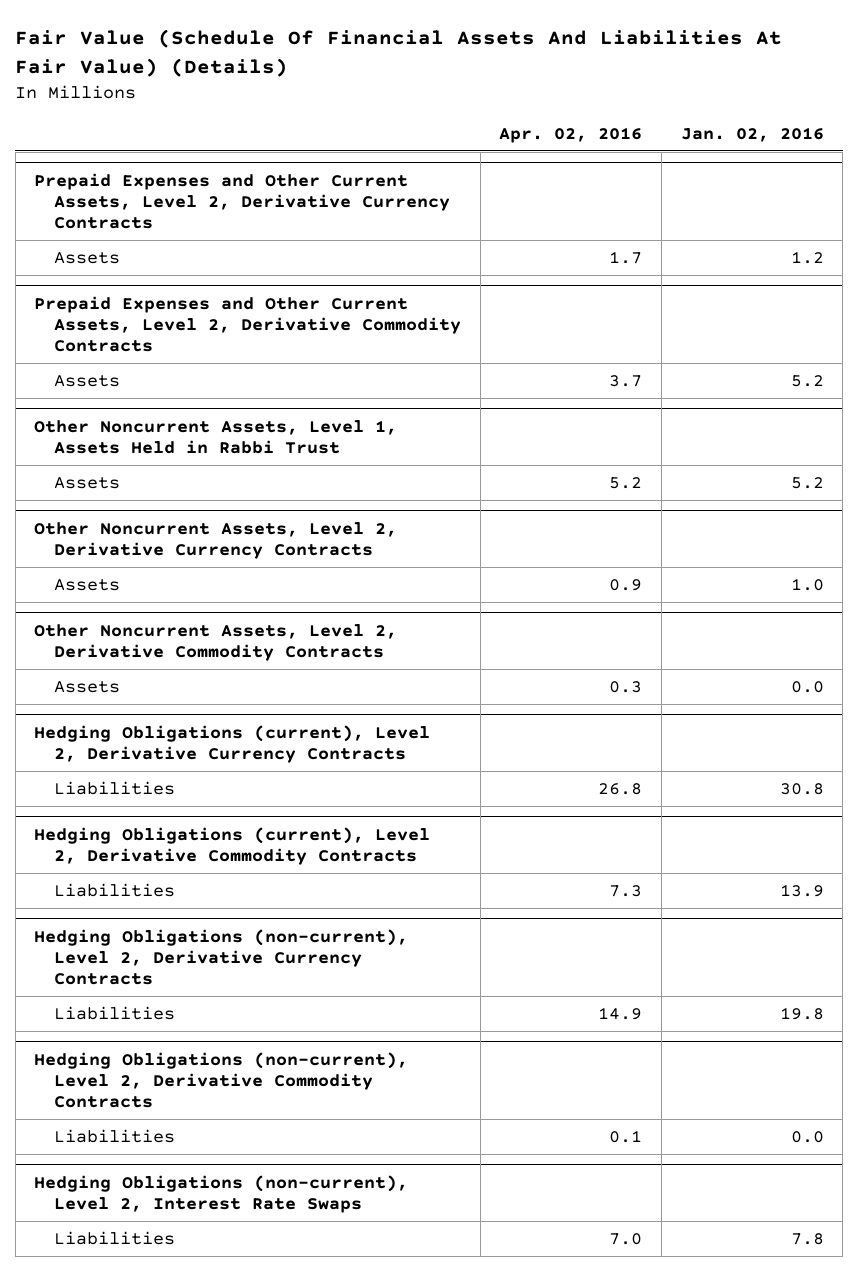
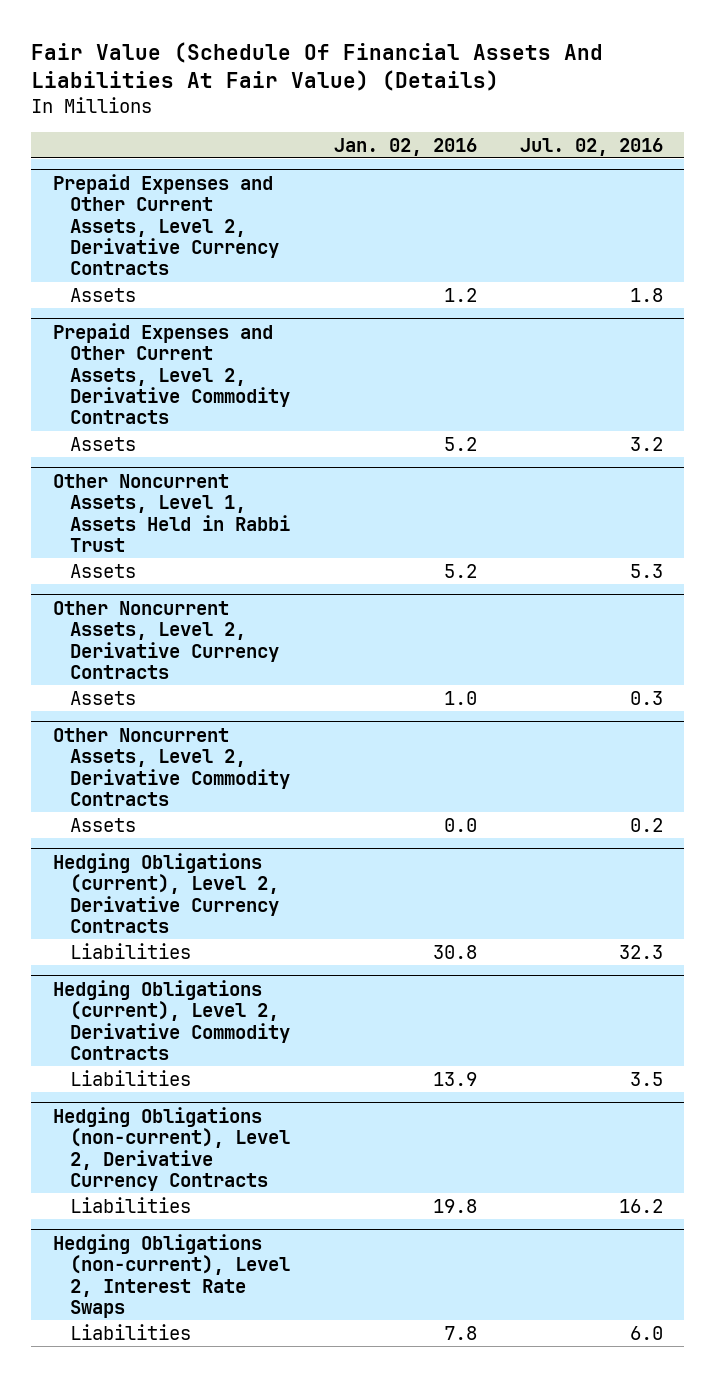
[499,126,643,143] Apr. 02, 2016 -> none
none -> [519,137,663,156] Jul. 02, 2016
[34,1051,409,1109] Hedging Obligations (non-current), Level 2, Derivative Commodity Contracts -> none
[53,1128,175,1143] Liabilities -> none

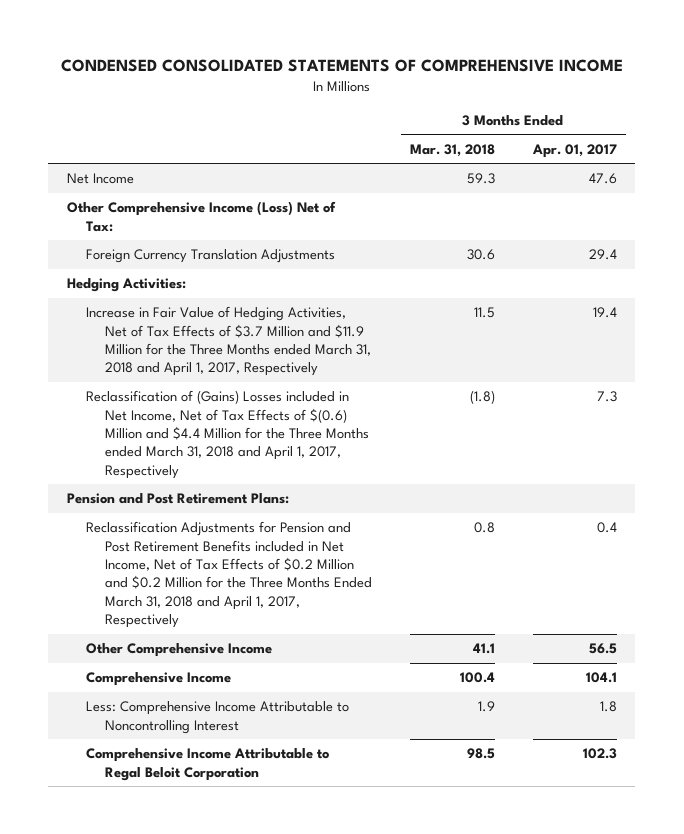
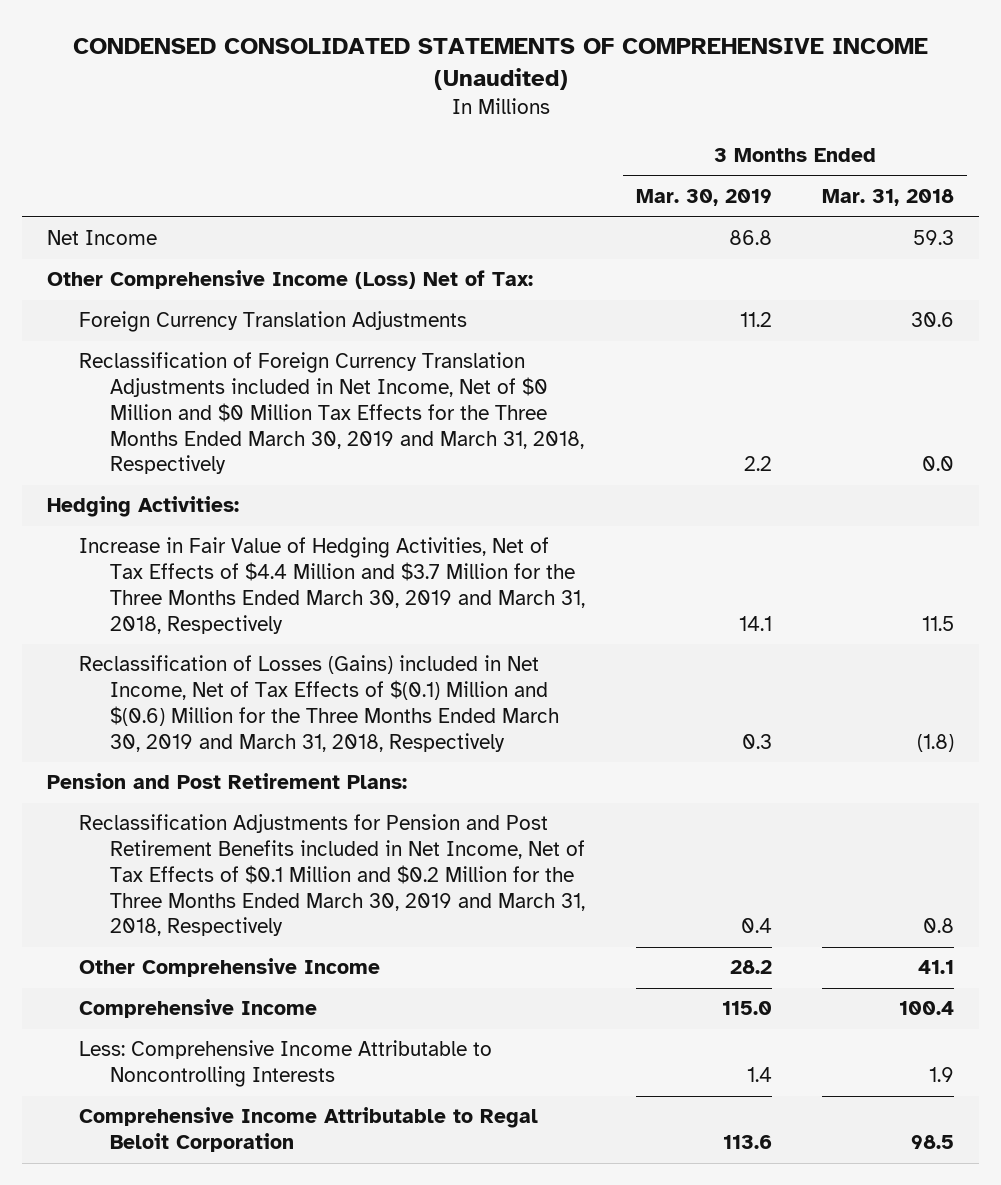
[60,59,623,73] CONDENSED CONSOLIDATED STATEMENTS OF COMPREHENSIVE INCOME -> [72,38,928,91] CONDENSED CONSOLIDATED STATEMENTS OF COMPREHENSIVE INCOME (Unaudited)
[531,143,617,158] Apr. 01, 2017 -> none
none -> [635,189,772,207] Mar. 30, 2019
none -> [78,352,585,475] Reclassification of Foreign Currency Translation Adjustments included in Net Income, Net of $0 Million and $0 Million Tax Effects for the Three Months Ended March 30, 2019 and March 31, 2018, Respectively
[86,306,372,377] Increase in Fair Value of Hedging Activities, Net of Tax Effects of $3.7 Million and $11.9 Million for the Three Months ended March 31, 2018 and April 1, 2017, Respectively -> [78,537,586,634] Increase in Fair Value of Hedging Activities, Net of Tax Effects of $4.4 Million and $3.7 Million for the Three Months Ended March 30, 2019 and March 31, 2018, Respectively
[86,390,370,479] Reclassification of (Gains) Losses included in Net Income, Net of Tax Effects of $(0.6) Million and $4.4 Million for the Three Months ended March 31, 2018 and April 1, 2017, Respectively -> [78,655,560,752] Reclassification of Losses (Gains) included in Net Income, Net of Tax Effects of $(0.1) Million and $(0.6) Million for the Three Months Ended March 30, 2019 and March 31, 2018, Respectively
[86,521,373,628] Reclassification Adjustments for Pension and Post Retirement Benefits included in Net Income, Net of Tax Effects of $0.2 Million and $0.2 Million for the Three Months Ended March 31, 2018 and April 1, 2017, Respectively -> [78,814,586,937] Reclassification Adjustments for Pension and Post Retirement Benefits included in Net Income, Net of Tax Effects of $0.1 Million and $0.2 Million for the Three Months Ended March 30, 2019 and March 31, 2018, Respectively
[86,701,350,734] Less: Comprehensive Income Attributable to Noncontrolling Interest -> [78,1040,492,1088] Less: Comprehensive Income Attributable to Noncontrolling Interests

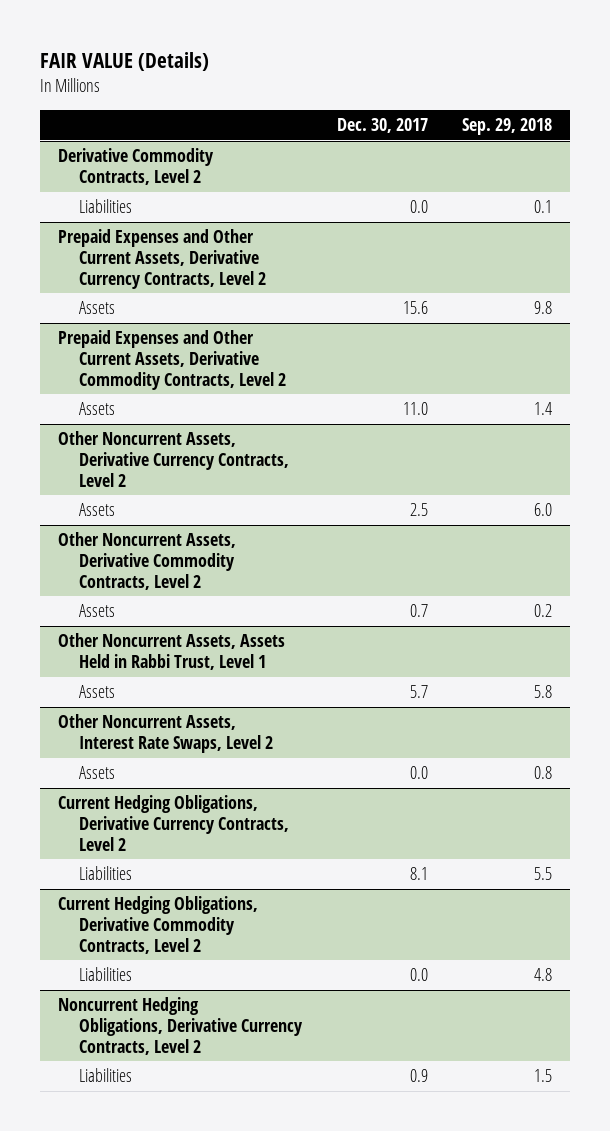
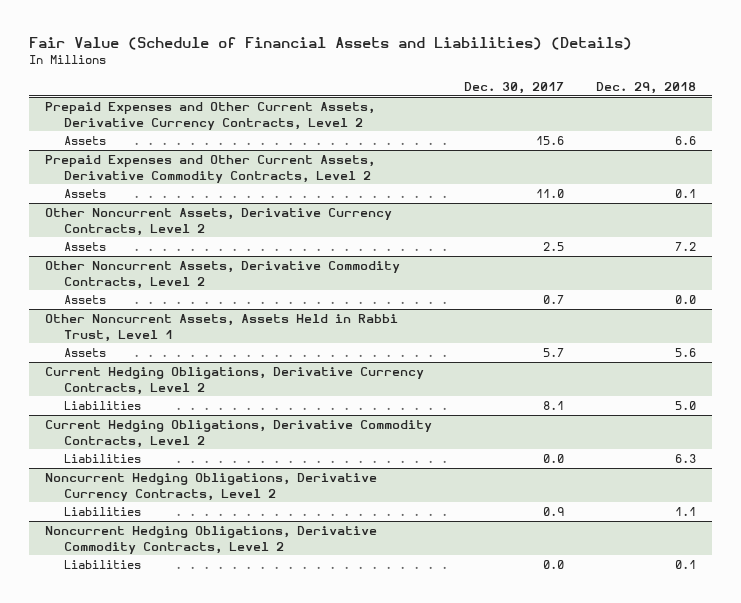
[40,52,210,72] FAIR VALUE (Details) -> [28,36,632,50] Fair Value (Schedule of Financial Assets and Liabilities) (Details)
[462,118,553,136] Sep. 29, 2018 -> none
none -> [596,81,697,94] Dec. 29, 2018
[57,148,214,186] Derivative Commodity Contracts, Level 2 -> none
[78,199,132,214] Liabilities -> none
[57,714,273,754] Other Noncurrent Assets, Interest Rate Swaps, Level 2 -> none
[78,766,115,780] Assets -> none
none -> [44,526,377,554] Noncurrent Hedging Obligations, Derivative Commodity Contracts, Level 2
none -> [64,560,142,570] Liabilities

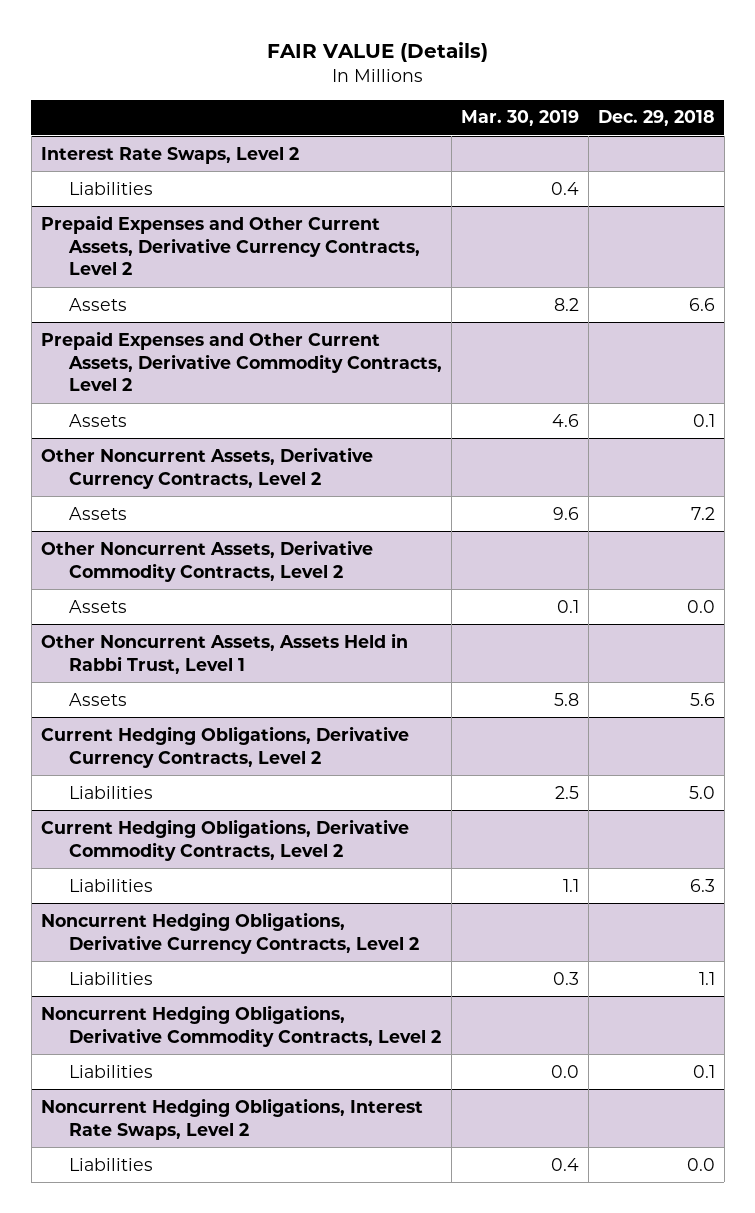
[28,36,632,50] Fair Value (Schedule of Financial Assets and Liabilities) (Details) -> [266,42,488,63] FAIR VALUE (Details)
[464,81,565,94] Dec. 30, 2017 -> none
none -> [460,110,579,127] Mar. 30, 2019
none -> [40,146,299,164] Interest Rate Swaps, Level 2
none -> [68,181,153,195] Liabilities
none -> [40,1097,423,1140] Noncurrent Hedging Obligations, Interest Rate Swaps, Level 2
none -> [68,1157,153,1171] Liabilities

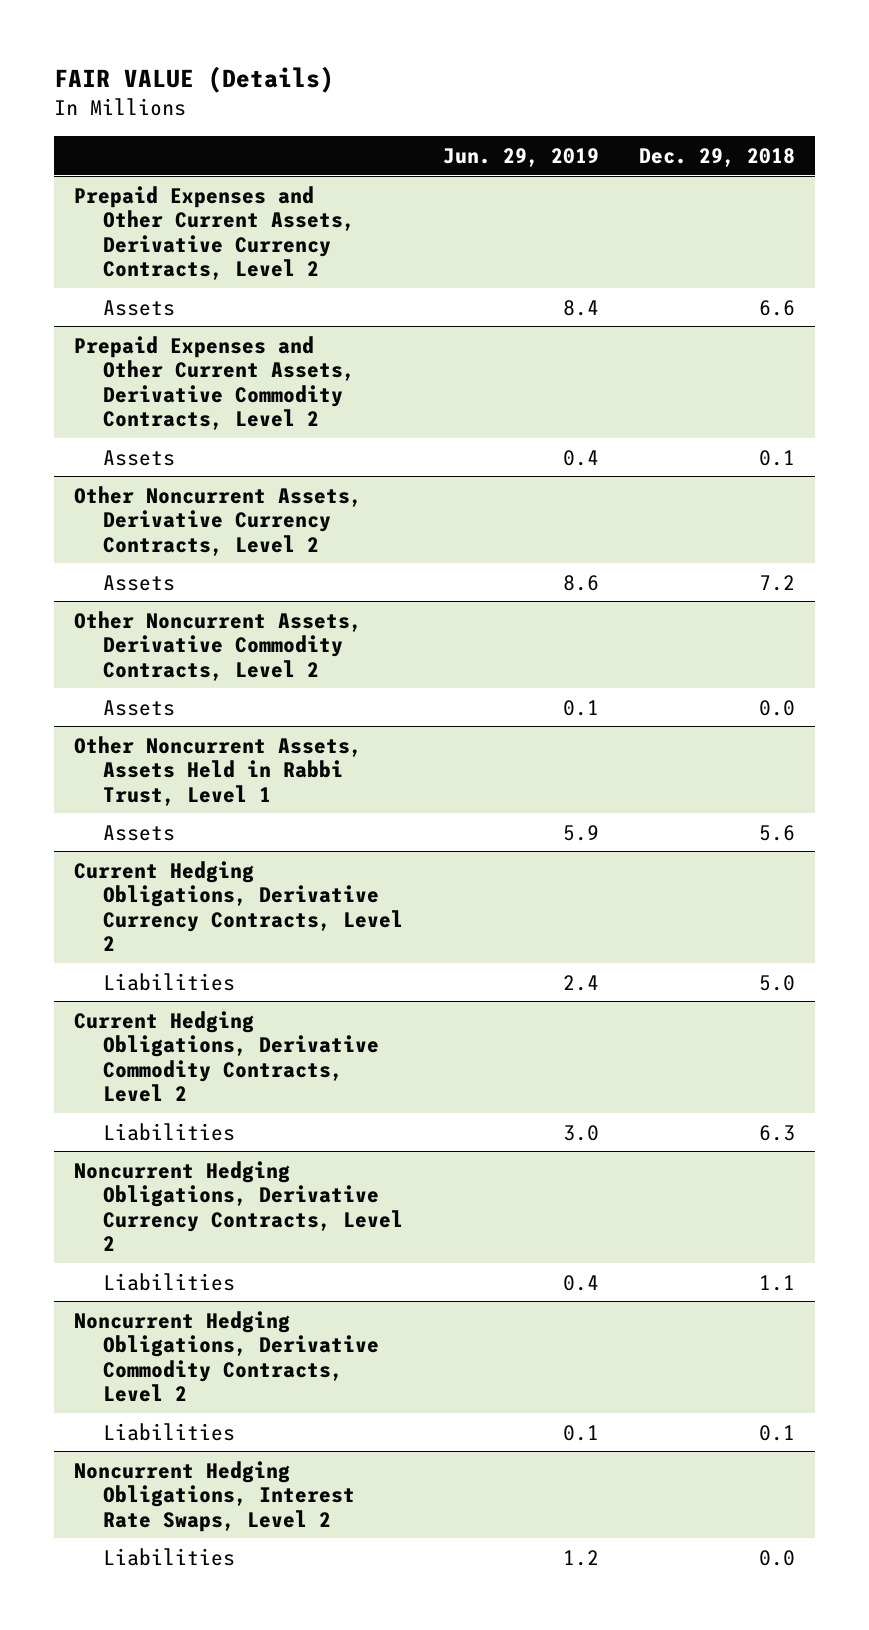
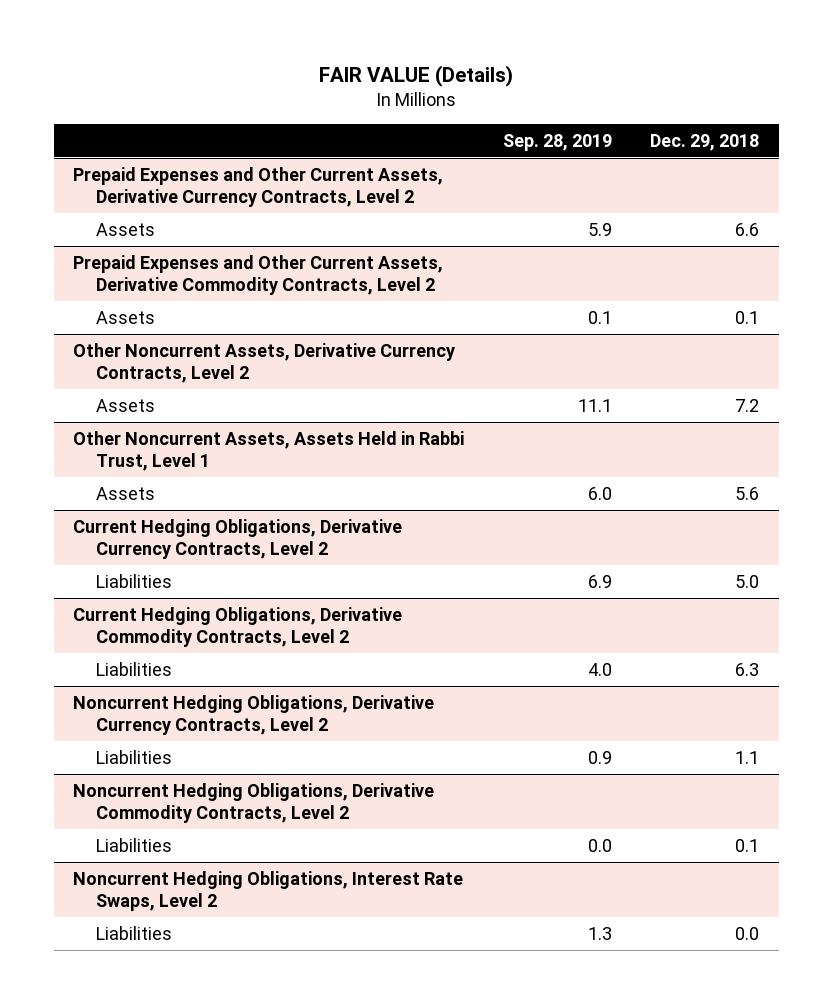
[443,147,600,167] Jun. 29, 2019 -> none
none -> [502,133,612,151] Sep. 28, 2019
[73,610,362,681] Other Noncurrent Assets, Derivative Commodity Contracts, Level 2 -> none
[103,699,176,716] Assets -> none

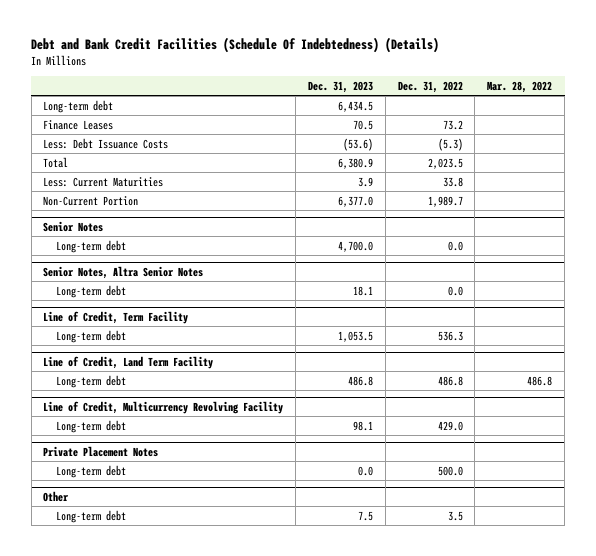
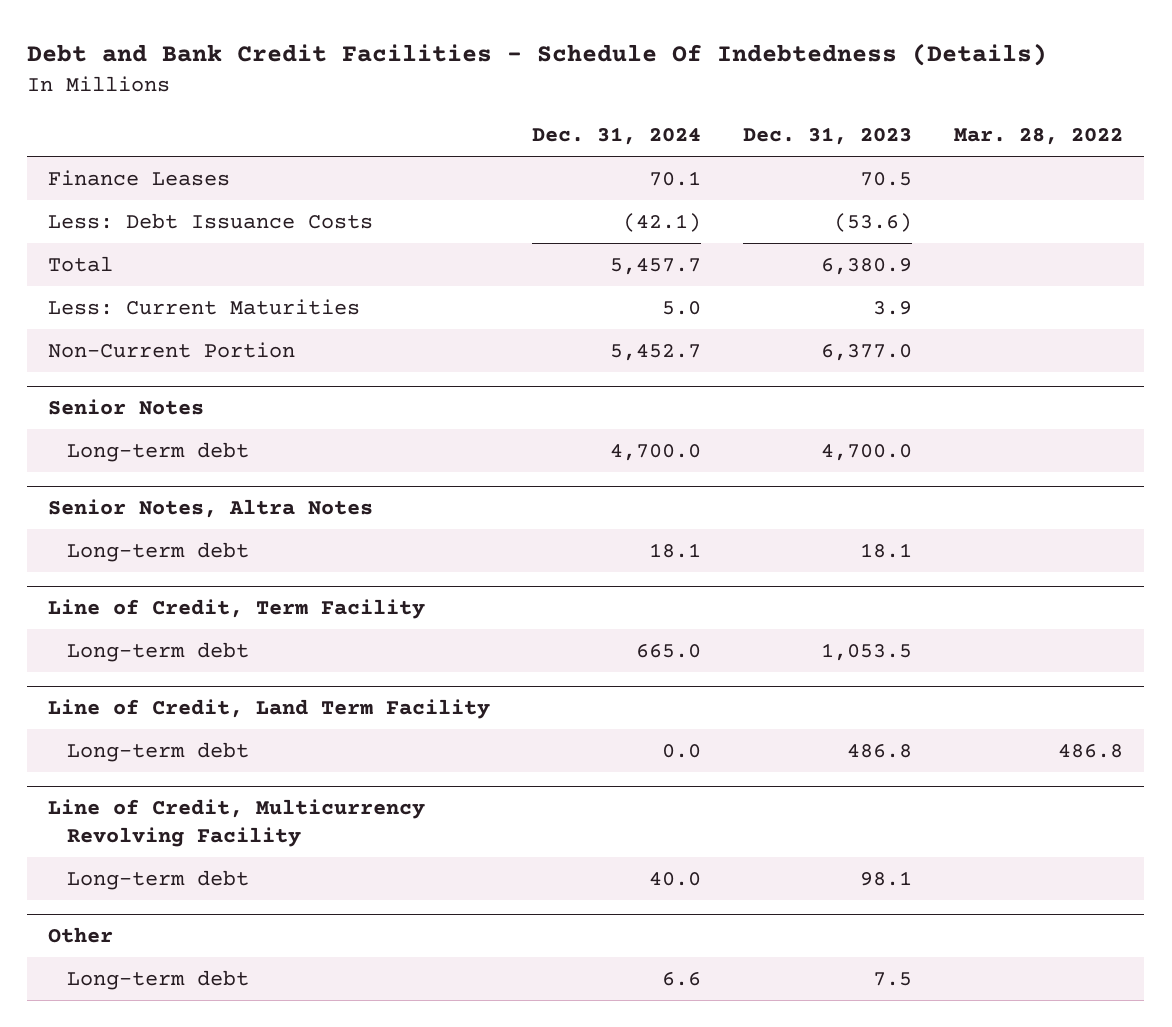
[31,37,440,54] Debt and Bank Credit Facilities (Schedule Of Indebtedness) (Details) -> [27,43,1048,67] Debt and Bank Credit Facilities - Schedule Of Indebtedness (Details)
[397,80,463,93] Dec. 31, 2022 -> none
none -> [532,126,702,145] Dec. 31, 2024
[43,99,114,113] Long-term debt -> none
[43,265,204,279] Senior Notes, Altra Senior Notes -> [48,499,374,519] Senior Notes, Altra Notes
[43,445,159,457] Private Placement Notes -> none
[55,464,126,478] Long-term debt -> none

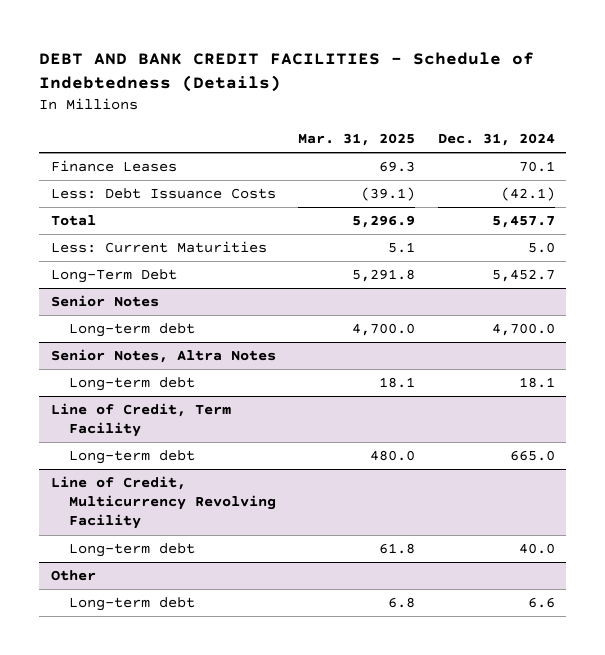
[27,43,1048,67] Debt and Bank Credit Facilities - Schedule Of Indebtedness (Details) -> [39,51,535,92] DEBT AND BANK CREDIT FACILITIES - Schedule of Indebtedness (Details)
[743,126,913,145] Dec. 31, 2023 -> none
[954,127,1124,145] Mar. 28, 2022 -> none
none -> [298,133,416,147] Mar. 31, 2025
[48,342,296,359] Non-Current Portion -> [50,269,177,284] Long-Term Debt
[48,699,491,720] Line of Credit, Land Term Facility -> none
[67,742,250,763] Long-term debt -> none

